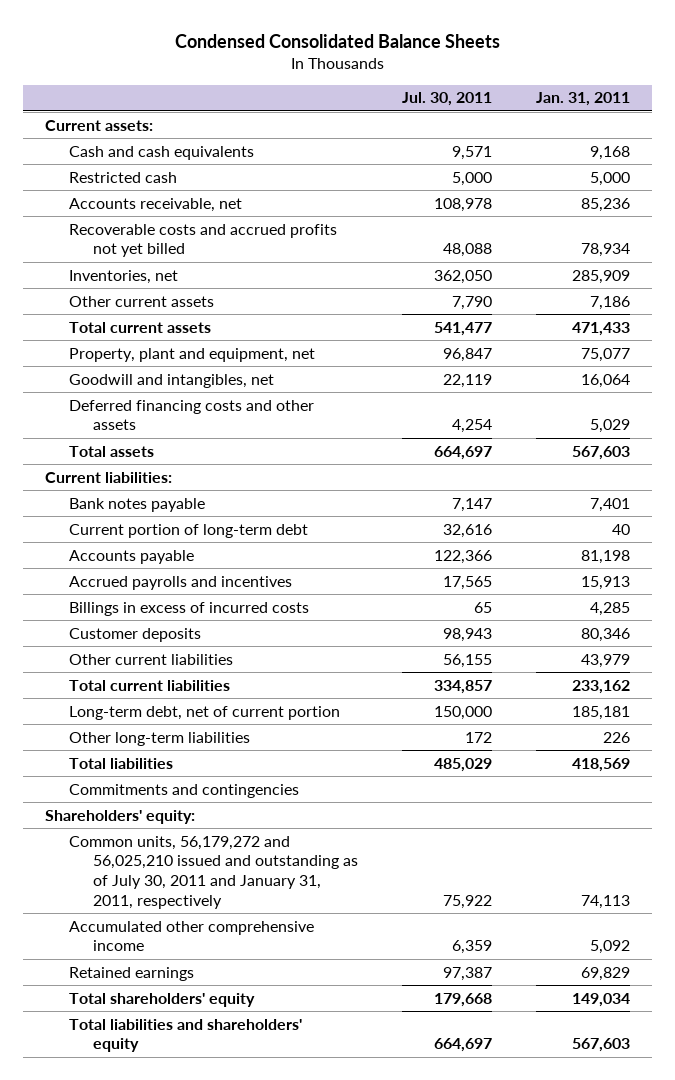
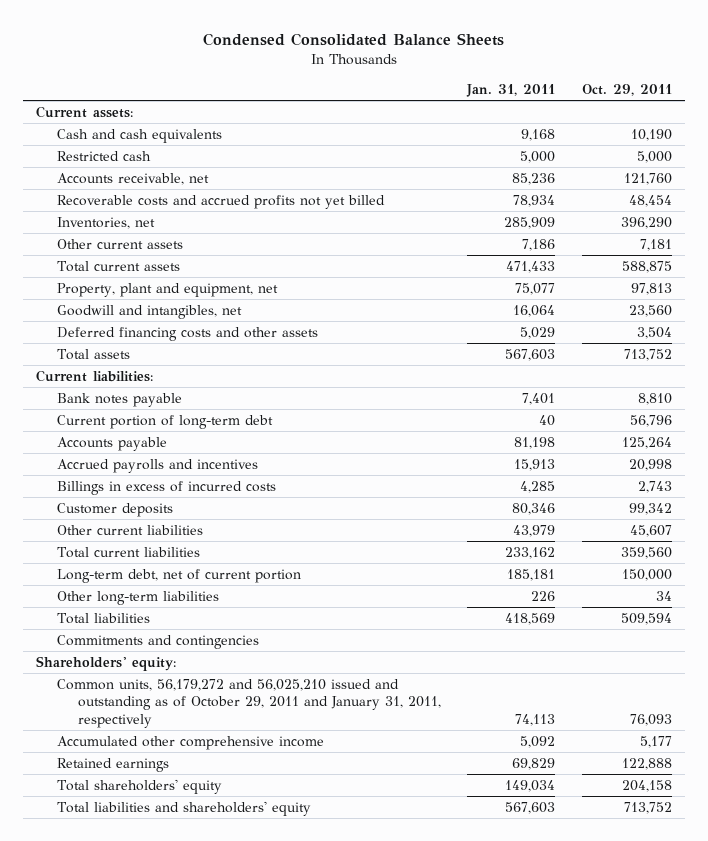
[402,92,493,107] Jul. 30, 2011 -> none
none -> [581,83,672,96] Oct. 29, 2011
[69,835,359,909] Common units, 56,179,272 and 56,025,210 issued and outstanding as of July 30, 2011 and January 31, 2011, respectively -> [57,679,442,728] Common units, 56,179,272 and 56,025,210 issued and outstanding as of October 29, 2011 and January 31, 2011, respectively

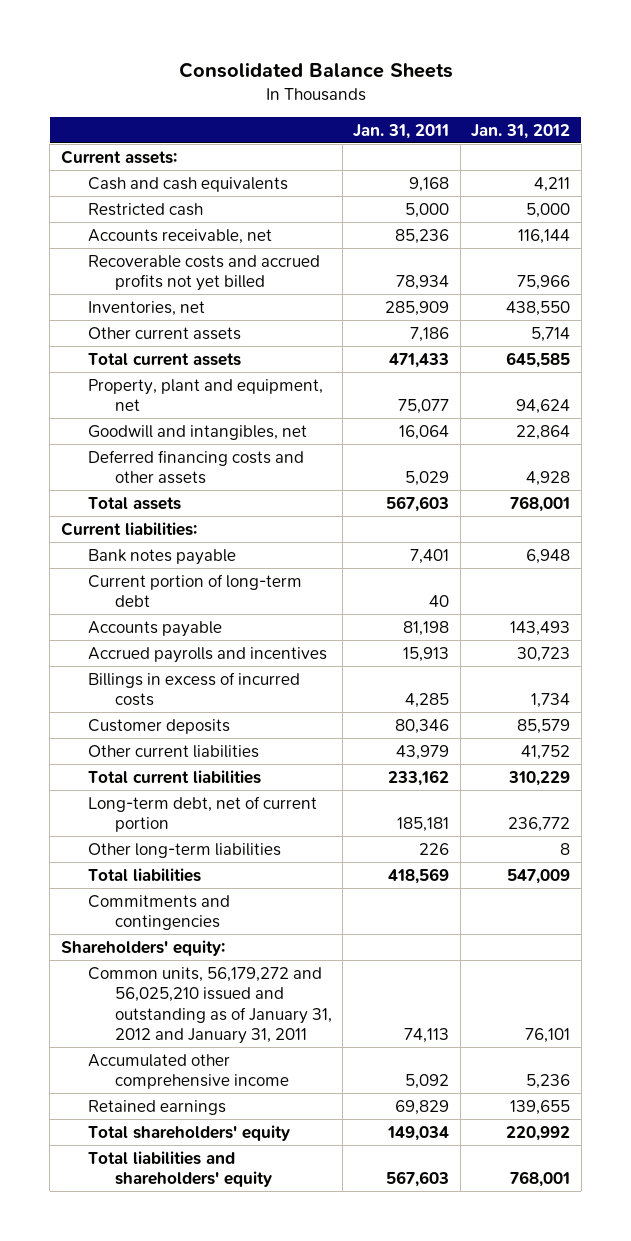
[202,32,504,46] Condensed Consolidated Balance Sheets -> [178,61,453,78] Consolidated Balance Sheets
[581,83,672,96] Oct. 29, 2011 -> none
none -> [471,123,571,139] Jan. 31, 2012
[57,679,442,728] Common units, 56,179,272 and 56,025,210 issued and outstanding as of October 29, 2011 and January 31, 2011, respectively -> [87,966,332,1045] Common units, 56,179,272 and 56,025,210 issued and outstanding as of January 31, 2012 and January 31, 2011

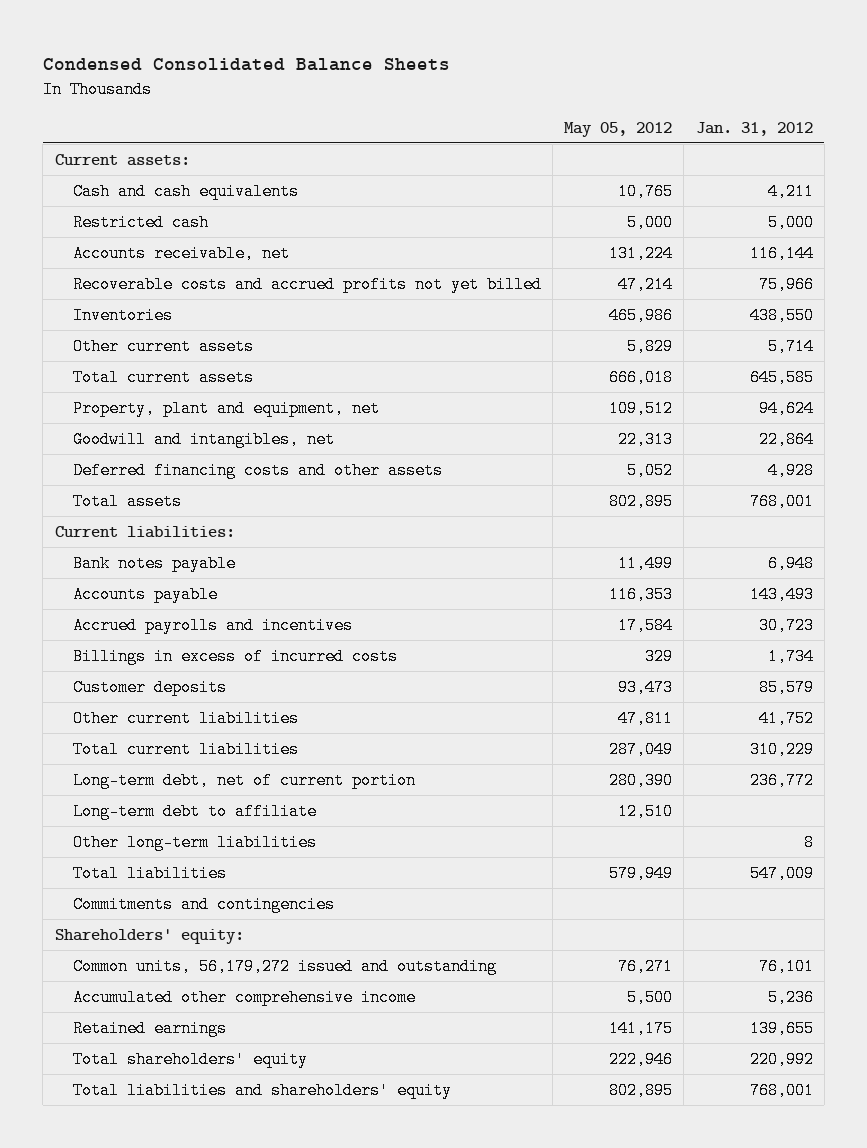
[178,61,453,78] Consolidated Balance Sheets -> [42,58,450,72] Condensed Consolidated Balance Sheets
[353,123,450,139] Jan. 31, 2011 -> none
none -> [564,121,673,137] May 05, 2012
[87,300,205,316] Inventories, net -> [72,306,173,324] Inventories
[87,573,302,608] Current portion of long-term debt -> none
none -> [72,802,317,820] Long-term debt to affiliate
[87,966,332,1045] Common units, 56,179,272 and 56,025,210 issued and outstanding as of January 31, 2012 and January 31, 2011 -> [72,957,497,975] Common units, 56,179,272 issued and outstanding

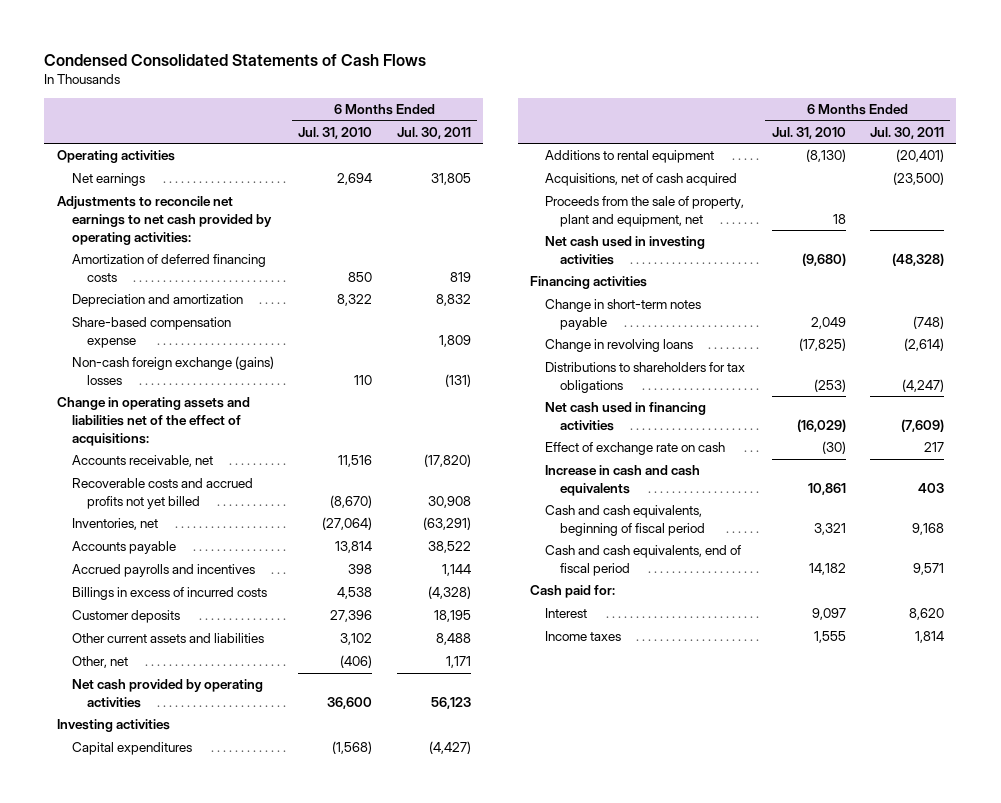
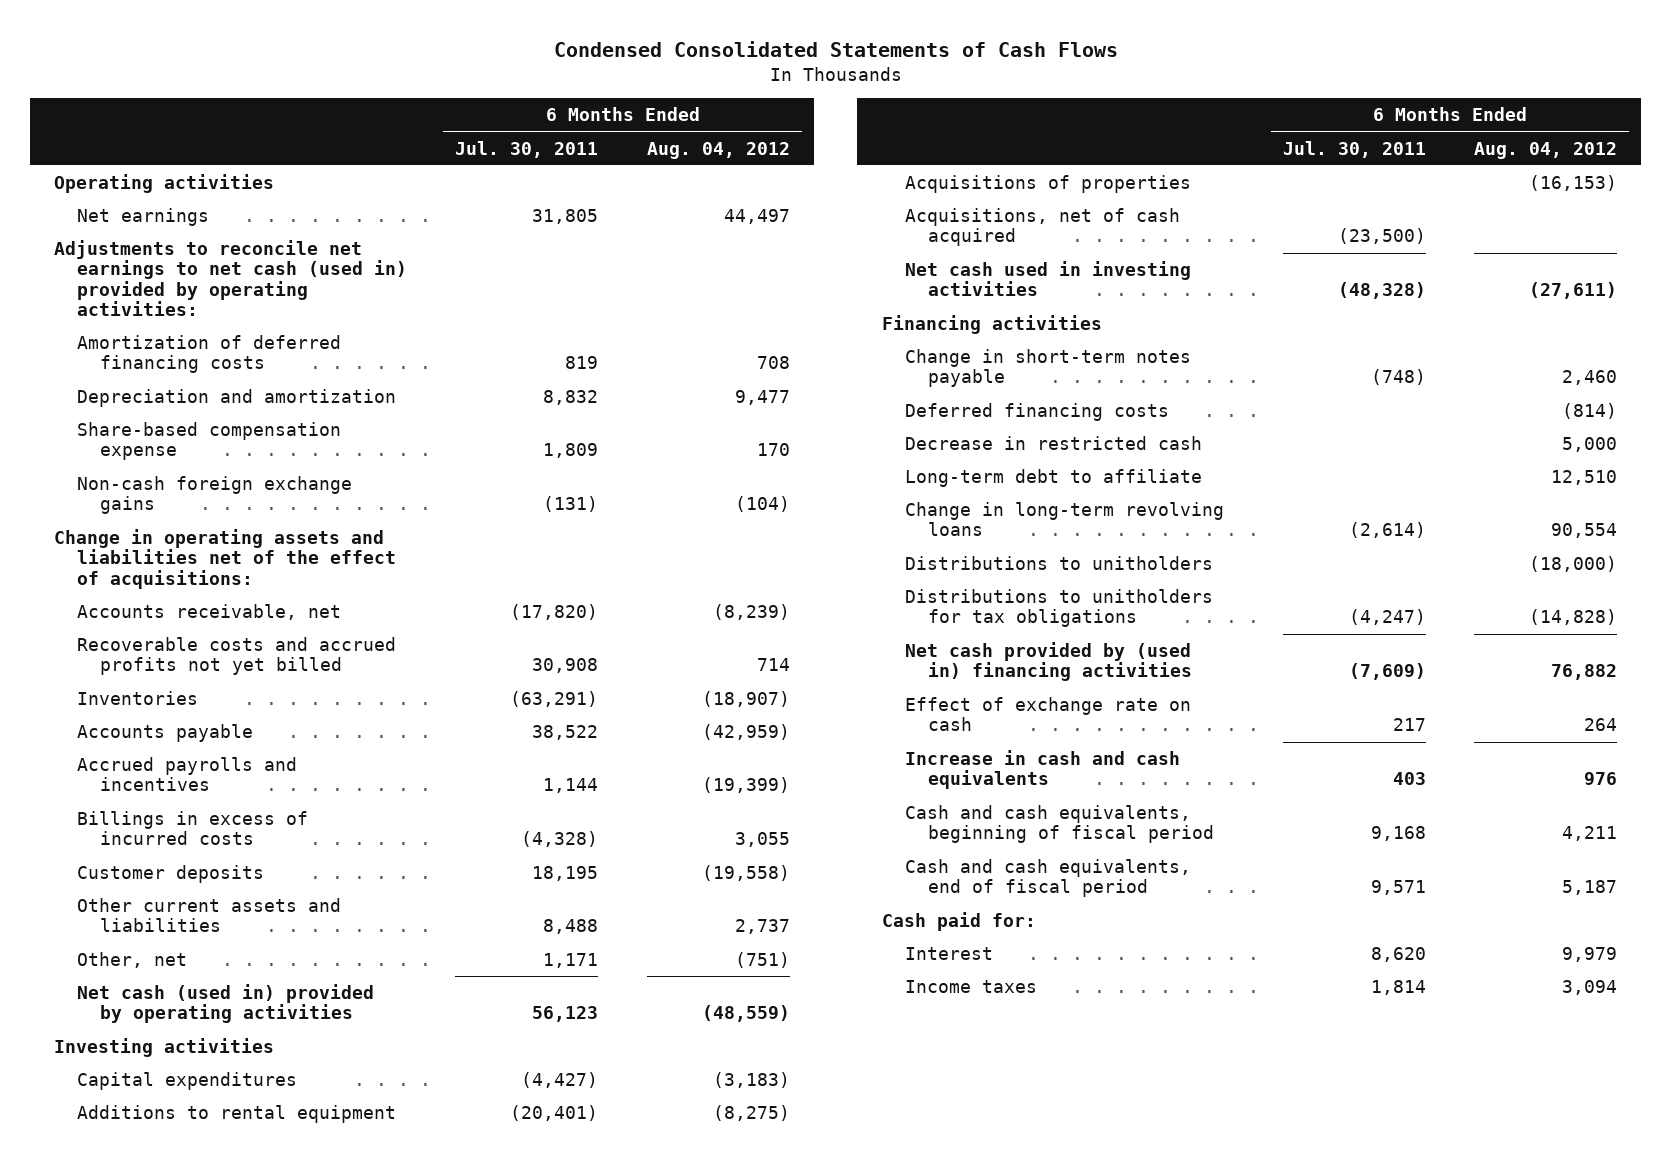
[298,127,373,140] Jul. 31, 2010 -> none
none -> [646,141,790,159] Aug. 04, 2012
[56,196,272,245] Adjustments to reconcile net earnings to net cash provided by operating activities: -> [54,240,408,317] Adjustments to reconcile net earnings to net cash (used in) provided by operating activities:
[71,356,274,386] Non-cash foreign exchange (gains) losses -> [77,476,353,515] Non-cash foreign exchange gains
[71,518,158,531] Inventories, net -> [77,691,199,706] Inventories
[71,679,263,709] Net cash provided by operating activities -> [77,984,375,1024] Net cash (used in) provided by operating activities
none -> [904,175,1191,194] Acquisitions of properties
[544,196,744,228] Proceeds from the sale of property, plant and equipment, net -> none
none -> [904,403,1169,422] Deferred financing costs
none -> [904,436,1202,451] Decrease in restricted cash
none -> [904,469,1202,488] Long-term debt to affiliate
[544,339,693,353] Change in revolving loans -> [904,502,1224,537] Change in long-term revolving loans
none -> [904,556,1213,571] Distributions to unitholders
[544,362,745,394] Distributions to shareholders for tax obligations -> [904,589,1213,628] Distributions to unitholders for tax obligations
[544,402,706,432] Net cash used in financing activities -> [904,642,1192,682] Net cash provided by (used in) financing activities

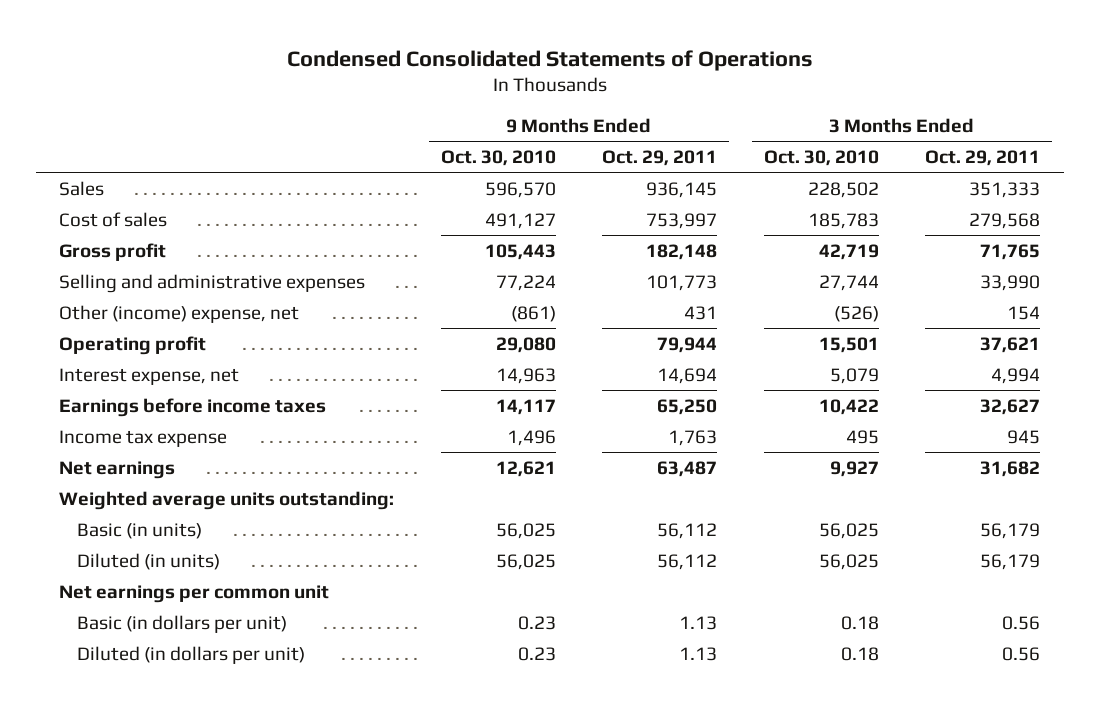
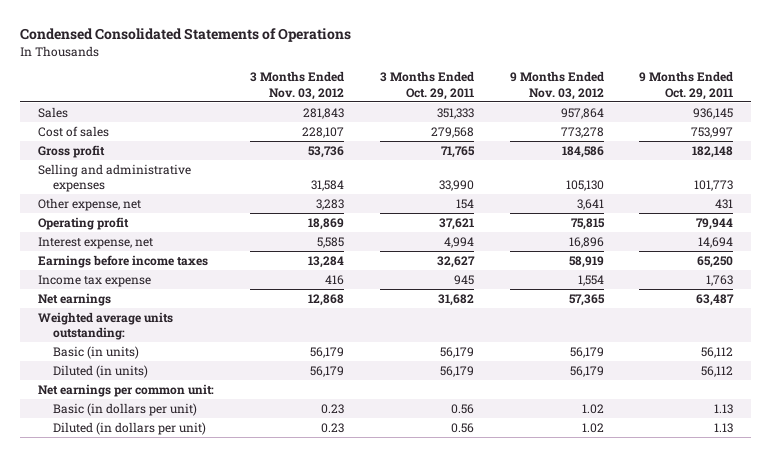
[440,149,556,166] Oct. 30, 2010 -> none
[763,149,879,166] Oct. 30, 2010 -> none
none -> [250,71,345,100] 3 Months Ended Nov. 03, 2012
none -> [509,71,604,100] 9 Months Ended Nov. 03, 2012
[59,304,300,323] Other (income) expense, net -> [38,197,142,211] Other expense, net
[59,584,330,603] Net earnings per common unit -> [38,383,215,397] Net earnings per common unit:

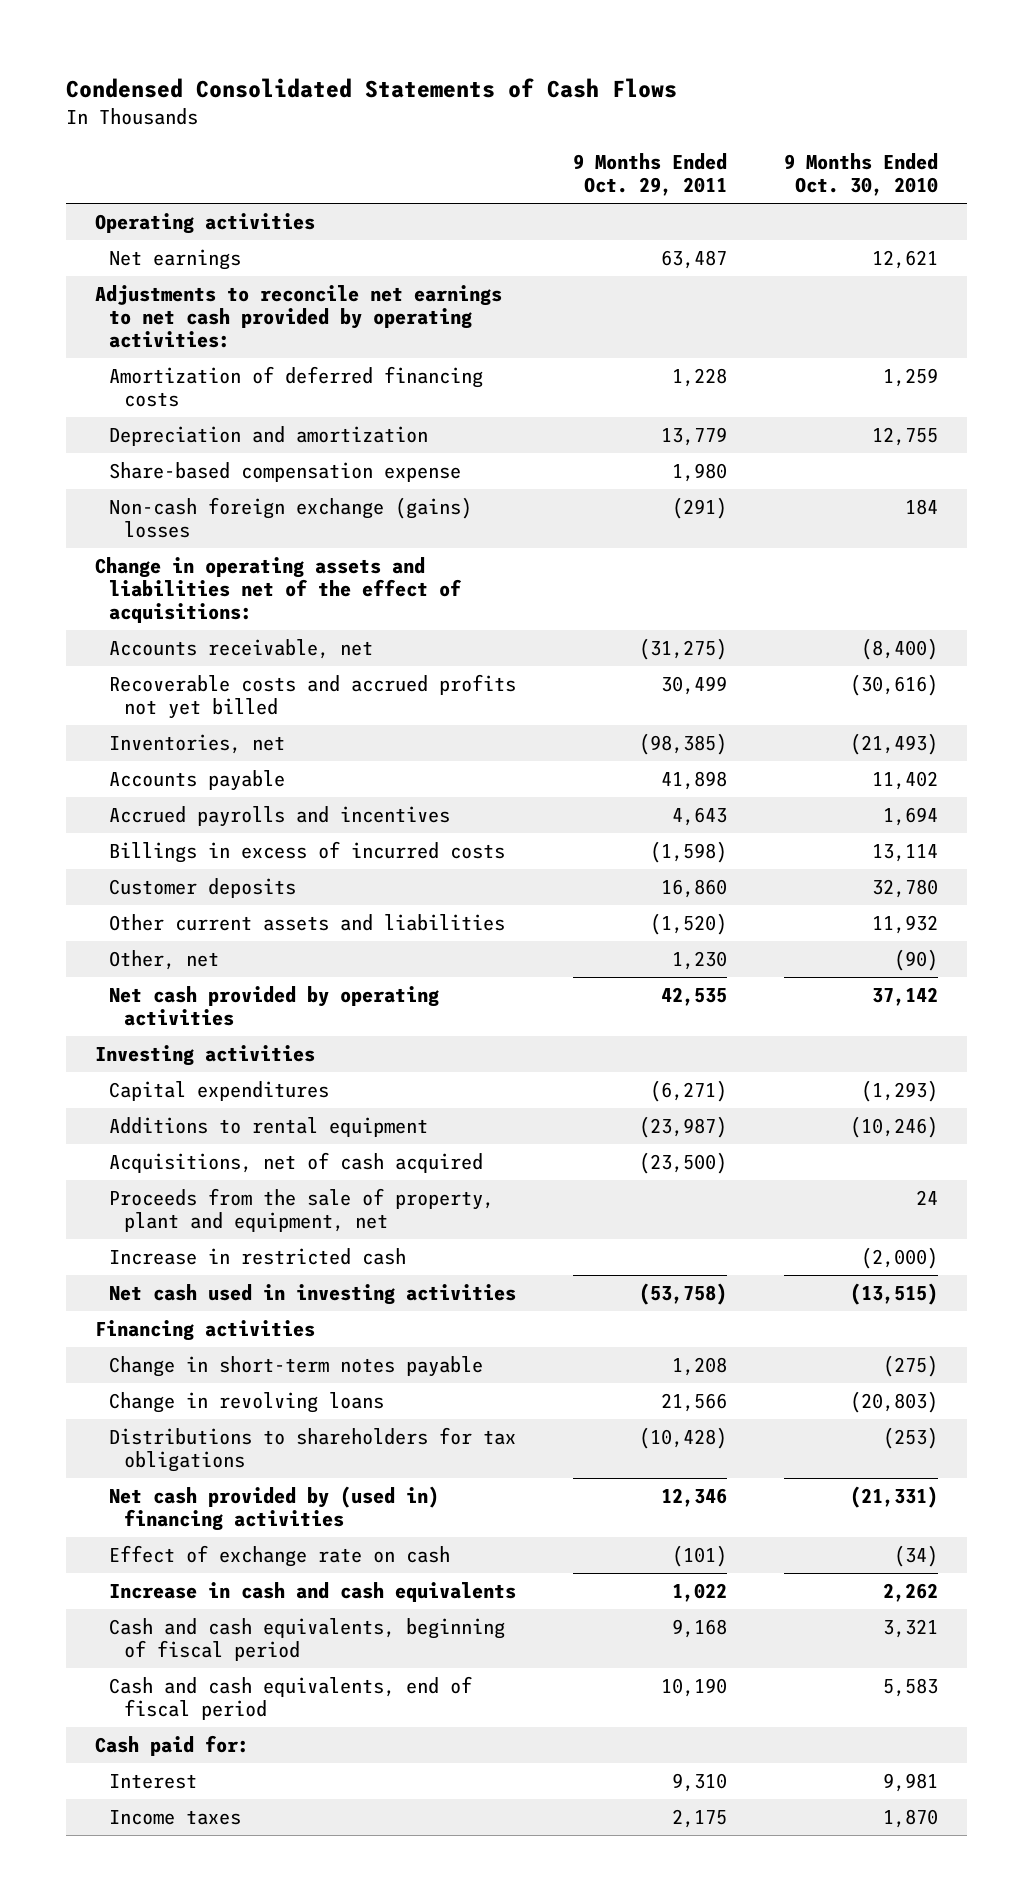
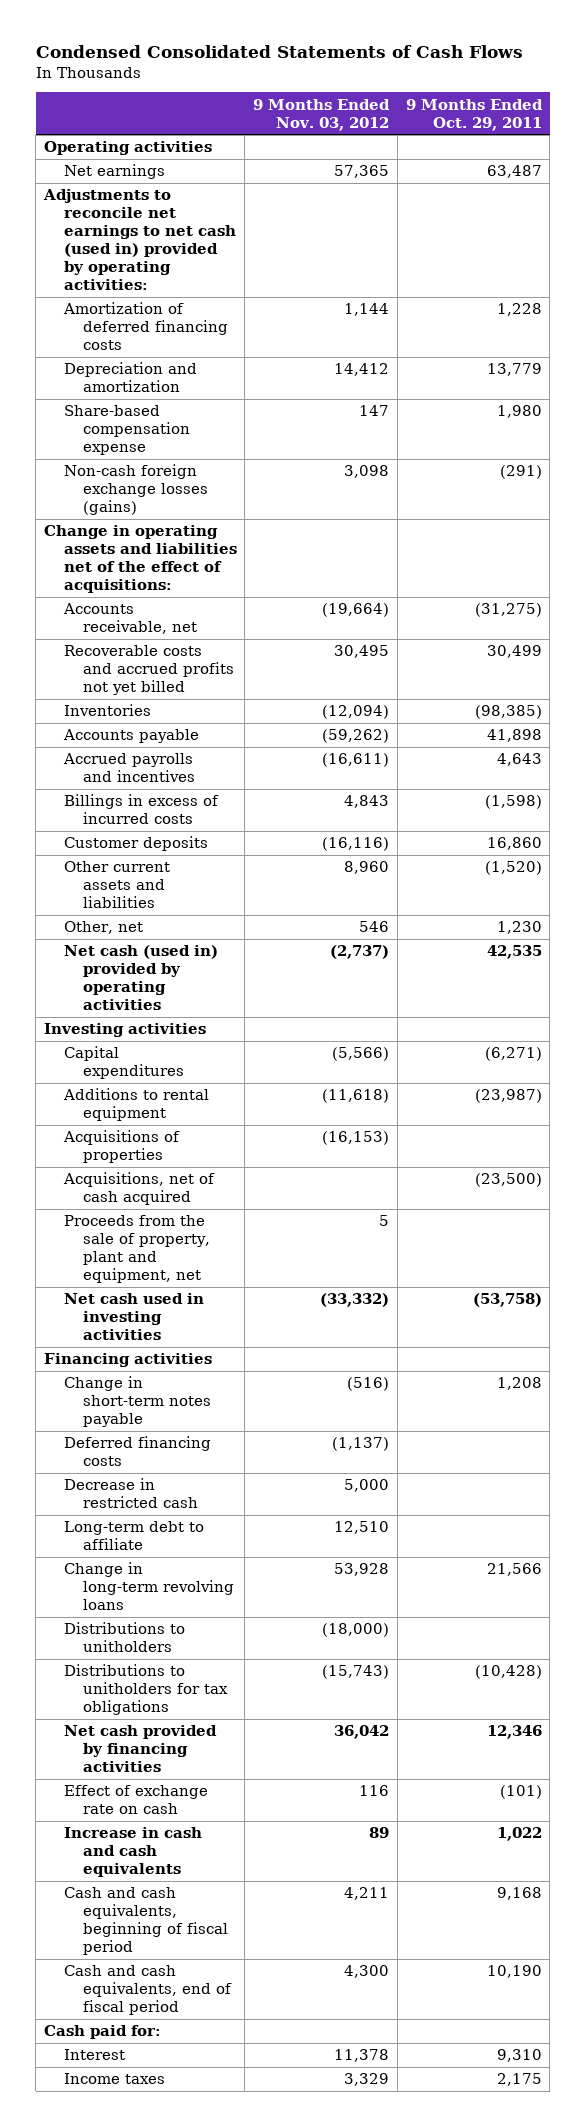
[784,152,939,197] 9 Months Ended Oct. 30, 2010 -> none
none -> [253,98,391,131] 9 Months Ended Nov. 03, 2012
[94,285,502,349] Adjustments to reconcile net earnings to net cash provided by operating activities: -> [43,189,236,291] Adjustments to reconcile net earnings to net cash (used in) provided by operating activities:
[109,497,473,539] Non-cash foreign exchange (gains) losses -> [63,464,209,516] Non-cash foreign exchange losses (gains)
[109,734,286,755] Inventories, net -> [63,704,151,717] Inventories
[109,986,440,1027] Net cash provided by operating activities -> [63,945,218,1011] Net cash (used in) provided by operating activities
none -> [62,1130,180,1164] Acquisitions of properties
[109,1248,407,1266] Increase in restricted cash -> none
none -> [63,1436,211,1467] Deferred financing costs
none -> [63,1478,199,1509] Decrease in restricted cash
none -> [63,1521,204,1551] Long-term debt to affiliate
[109,1392,385,1414] Change in revolving loans -> [63,1562,235,1611] Change in long-term revolving loans
none -> [63,1622,185,1653] Distributions to unitholders
[109,1427,517,1473] Distributions to shareholders for tax obligations -> [63,1664,229,1716] Distributions to unitholders for tax obligations
[109,1486,440,1532] Net cash provided by (used in) financing activities -> [63,1725,217,1773] Net cash provided by financing activities

